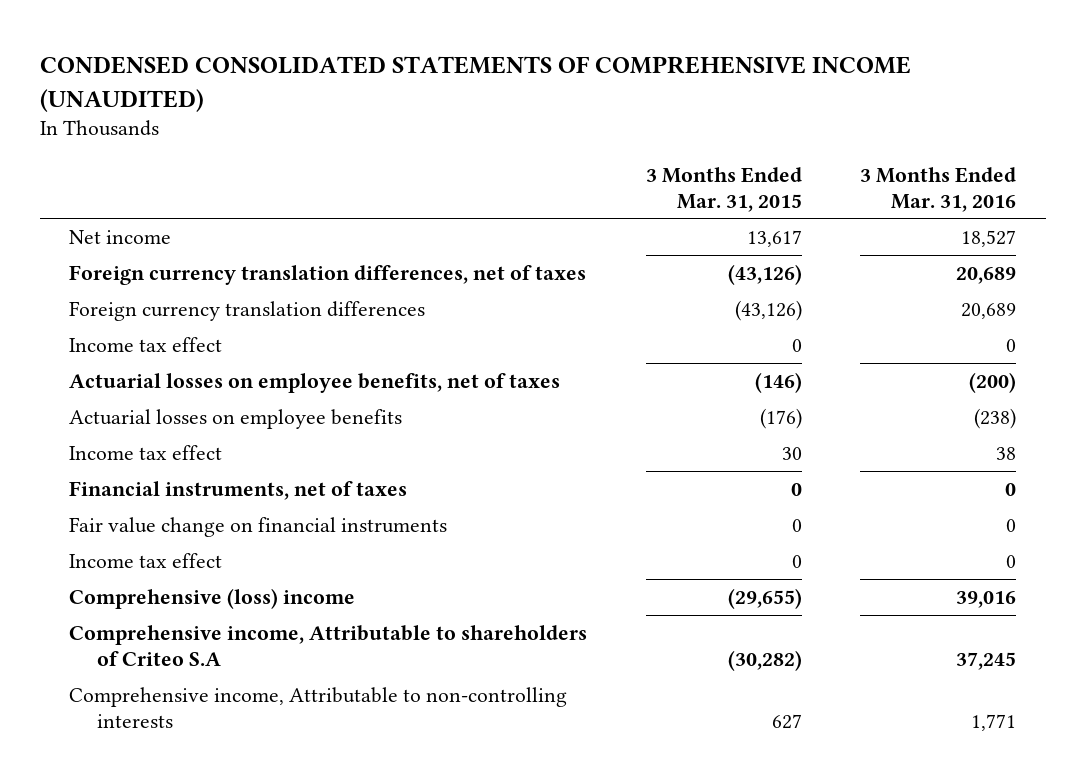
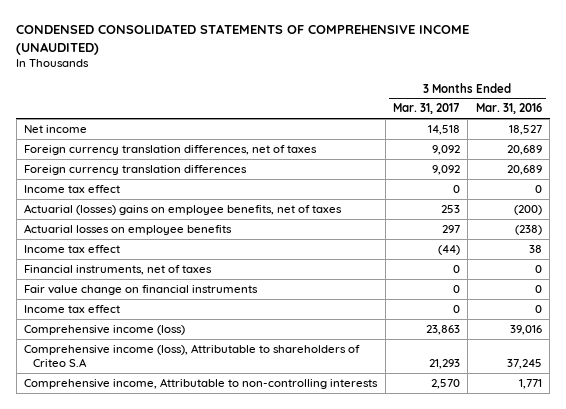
[645,166,802,212] 3 Months Ended Mar. 31, 2015 -> none
none -> [393,103,461,115] Mar. 31, 2017
[69,372,561,393] Actuarial losses on employee benefits, net of taxes -> [24,203,343,215] Actuarial (losses) gains on employee benefits, net of taxes
[69,587,356,609] Comprehensive (loss) income -> [24,324,186,335] Comprehensive income (loss)
[69,624,588,666] Comprehensive income, Attributable to shareholders of Criteo S.A -> [24,343,361,367] Comprehensive income (loss), Attributable to shareholders of Criteo S.A

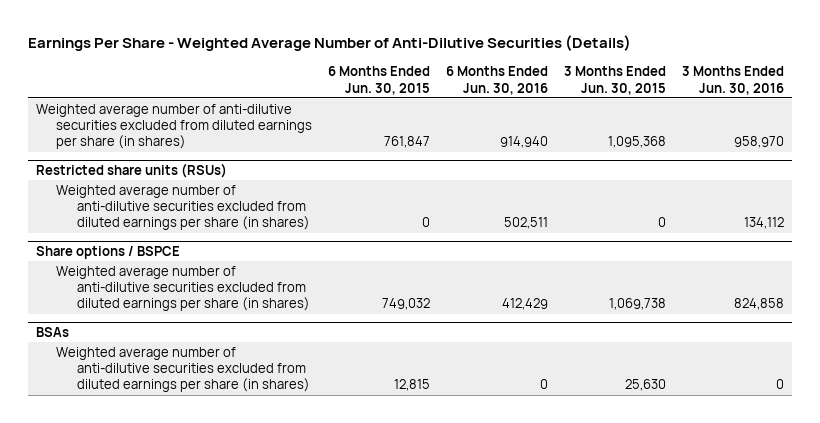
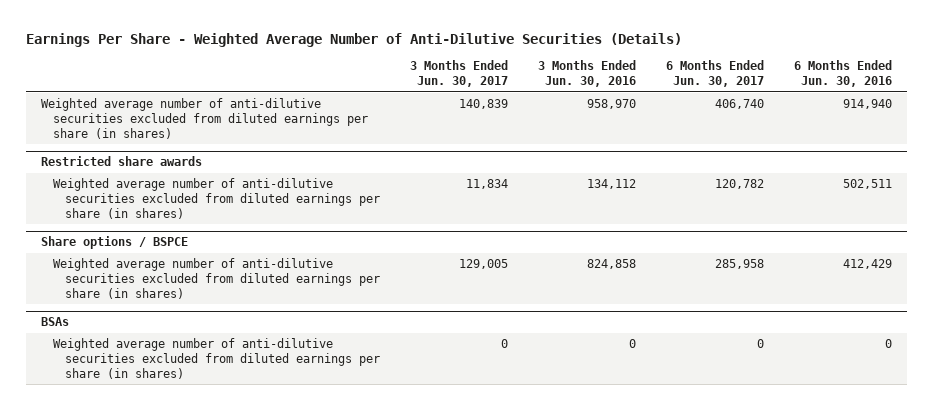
[328,66,431,95] 6 Months Ended Jun. 30, 2015 -> none
[563,66,666,95] 3 Months Ended Jun. 30, 2015 -> none
none -> [409,60,508,88] 3 Months Ended Jun. 30, 2017
none -> [665,60,764,88] 6 Months Ended Jun. 30, 2017
[36,162,228,178] Restricted share units (RSUs) -> [40,156,202,167] Restricted share awards

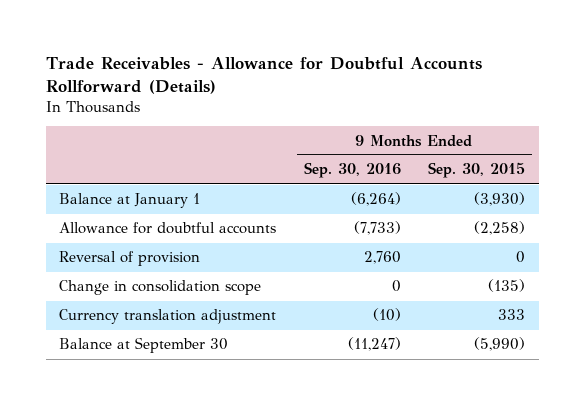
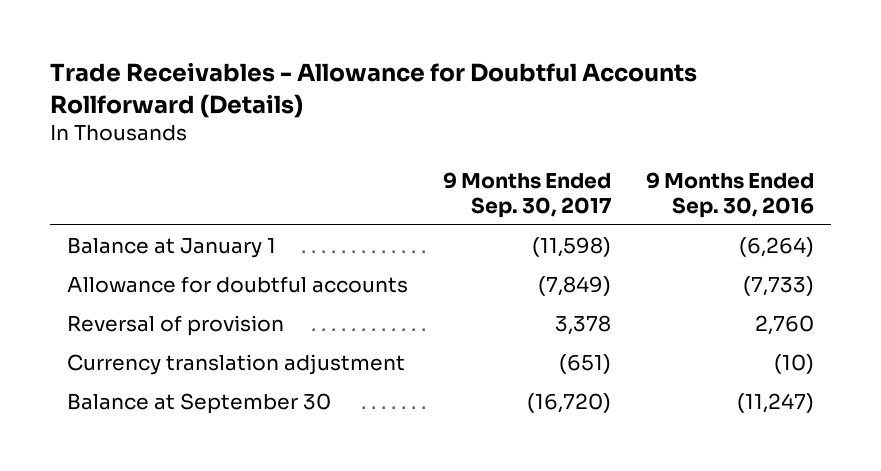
[428,162,526,179] Sep. 30, 2015 -> none
none -> [442,171,611,218] 9 Months Ended Sep. 30, 2017
[59,280,262,296] Change in consolidation scope -> none

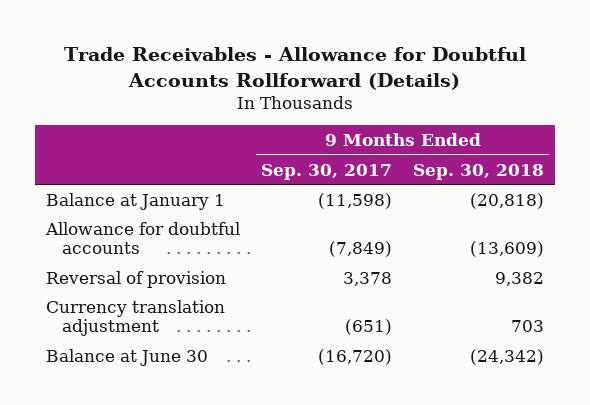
[645,171,814,218] 9 Months Ended Sep. 30, 2016 -> none
none -> [413,163,545,180] Sep. 30, 2018
[67,393,332,415] Balance at September 30 -> [46,348,209,366] Balance at June 30

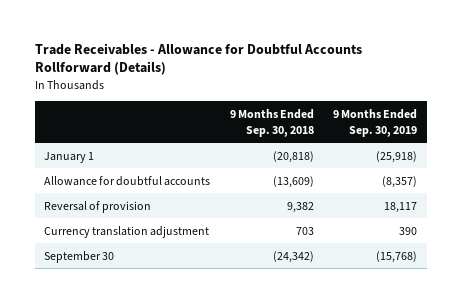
[261,163,393,180] Sep. 30, 2017 -> none
none -> [333,108,418,137] 9 Months Ended Sep. 30, 2019
[46,192,226,210] Balance at January 1 -> [44,151,95,163] January 1
[46,348,209,366] Balance at June 30 -> [44,250,115,263] September 30

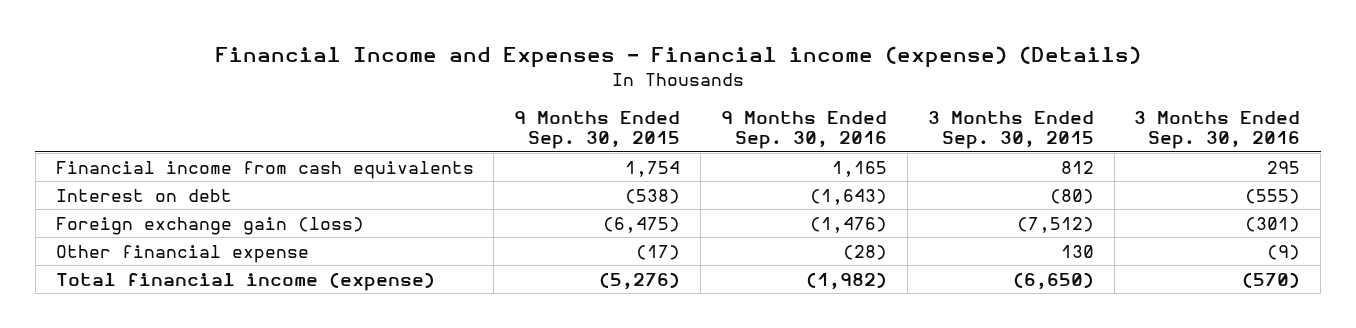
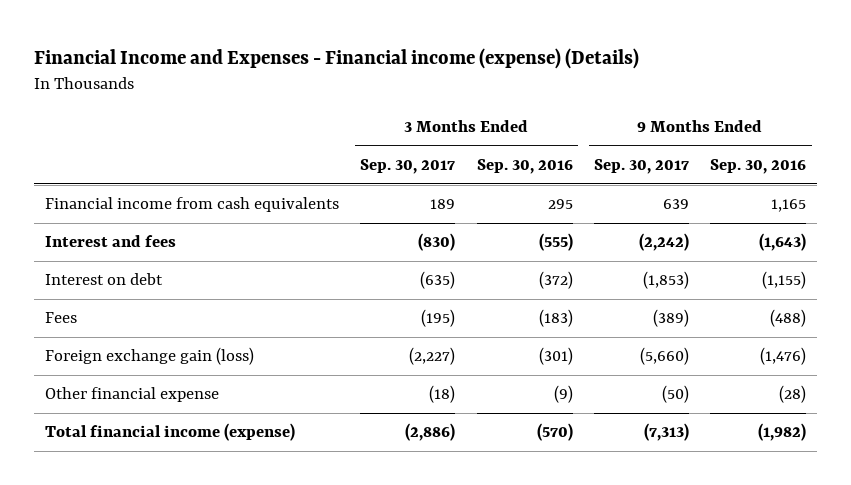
[514,111,681,150] 9 Months Ended Sep. 30, 2015 -> none
[927,111,1094,150] 3 Months Ended Sep. 30, 2015 -> none
none -> [360,159,456,175] Sep. 30, 2017
none -> [593,159,689,175] Sep. 30, 2017
none -> [44,235,176,248] Interest and fees
[809,188,887,205] (1,643) -> [762,271,807,290] (1,155)
[1245,188,1301,204] (555) -> [538,271,573,290] (372)
none -> [44,312,77,324] Fees

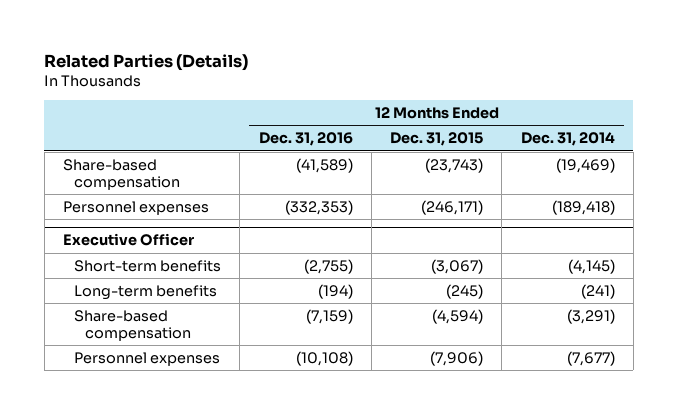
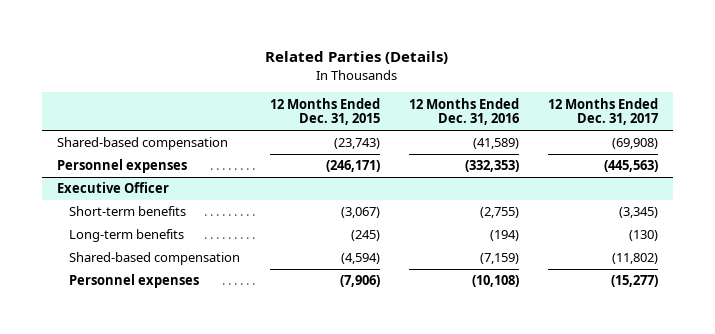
[520,132,615,147] Dec. 31, 2014 -> none
none -> [547,97,658,126] 12 Months Ended Dec. 31, 2017
[62,158,181,191] Share-based compensation -> [56,137,228,151] Shared-based compensation
[74,309,192,342] Share-based compensation -> [69,252,241,266] Shared-based compensation

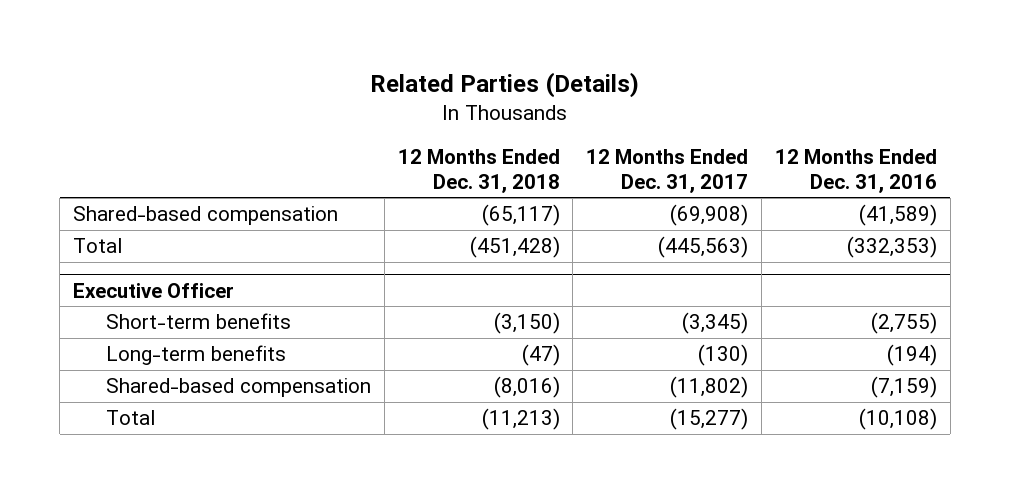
[269,97,380,126] 12 Months Ended Dec. 31, 2015 -> none
none -> [397,148,560,193] 12 Months Ended Dec. 31, 2018
[56,159,187,174] Personnel expenses -> [73,238,123,254] Total
[69,274,200,289] Personnel expenses -> [105,410,155,426] Total

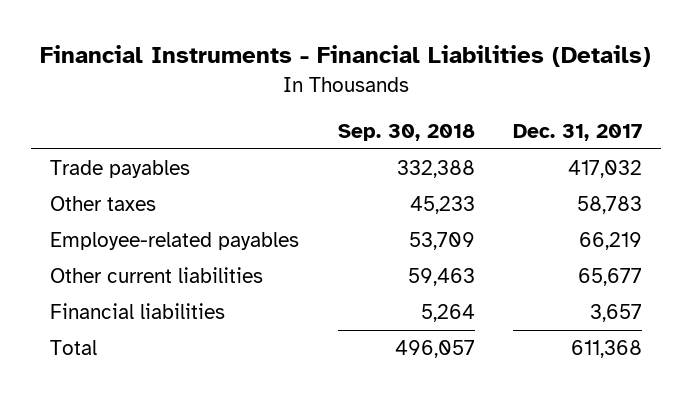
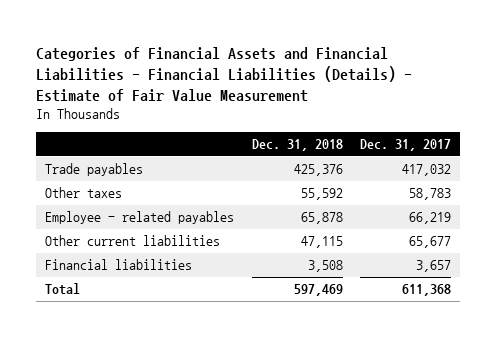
[40,45,652,68] Financial Instruments - Financial Liabilities (Details) -> [36,46,413,102] Categories of Financial Assets and Financial Liabilities - Financial Liabilities (Details) - Estimate of Fair Value Measurement
[337,123,475,141] Sep. 30, 2018 -> none
none -> [251,139,343,152] Dec. 31, 2018
[50,232,300,251] Employee-related payables -> [45,211,235,225] Employee - related payables

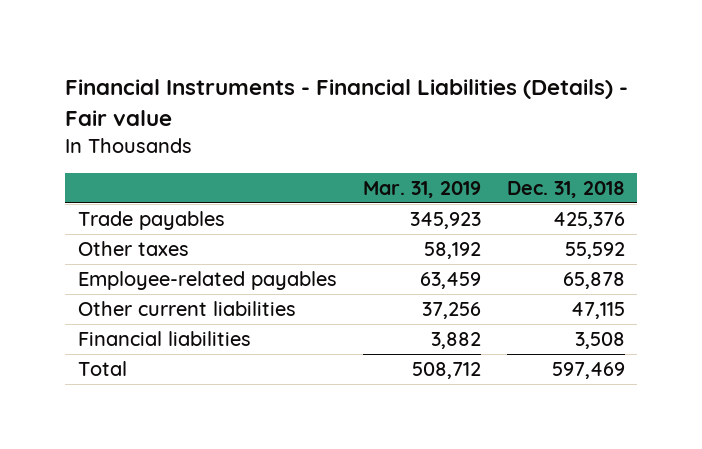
[36,46,413,102] Categories of Financial Assets and Financial Liabilities - Financial Liabilities (Details) - Estimate of Fair Value Measurement -> [64,79,628,127] Financial Instruments - Financial Liabilities (Details) - Fair value
[360,139,452,152] Dec. 31, 2017 -> none
none -> [362,180,481,198] Mar. 31, 2019
[45,211,235,225] Employee - related payables -> [77,271,337,291] Employee-related payables

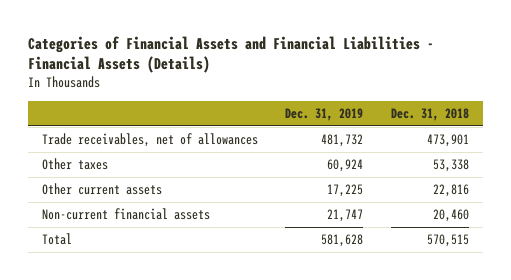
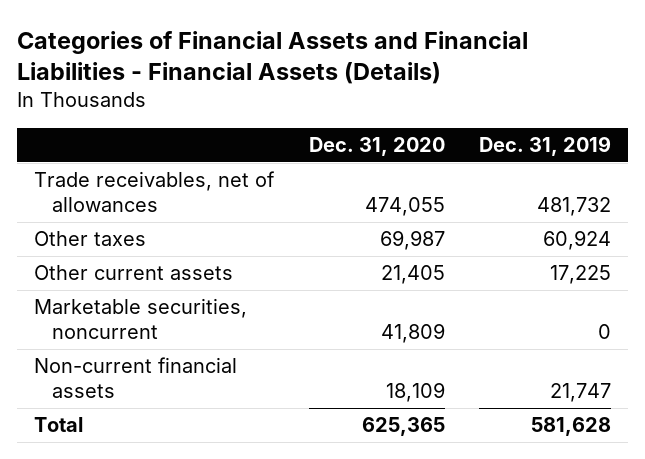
[391,107,470,121] Dec. 31, 2018 -> none
none -> [308,137,445,157] Dec. 31, 2020
none -> [34,298,248,340] Marketable securities, noncurrent

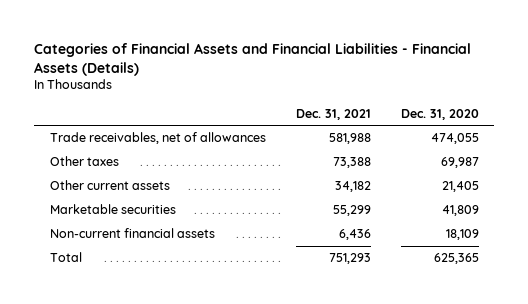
[478,136,611,157] Dec. 31, 2019 -> none
none -> [295,108,371,120] Dec. 31, 2021
[34,298,248,340] Marketable securities, noncurrent -> [49,204,176,215] Marketable securities

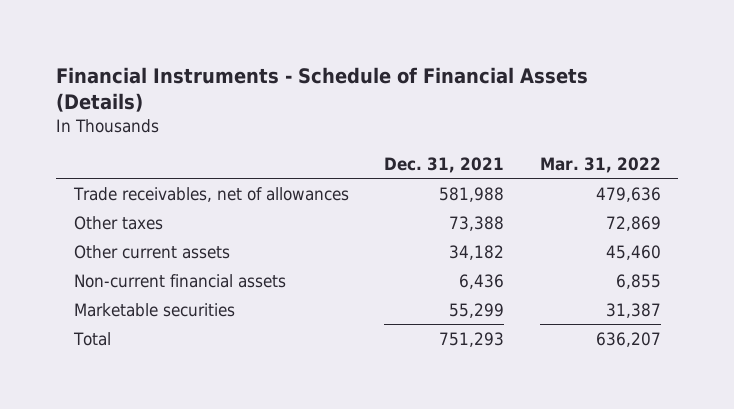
[34,42,472,76] Categories of Financial Assets and Financial Liabilities - Financial Assets (Details) -> [56,66,589,113] Financial Instruments - Schedule of Financial Assets (Details)
[400,108,479,120] Dec. 31, 2020 -> none
none -> [539,157,661,174] Mar. 31, 2022
[49,204,176,215] Marketable securities -> [73,302,235,317] Marketable securities

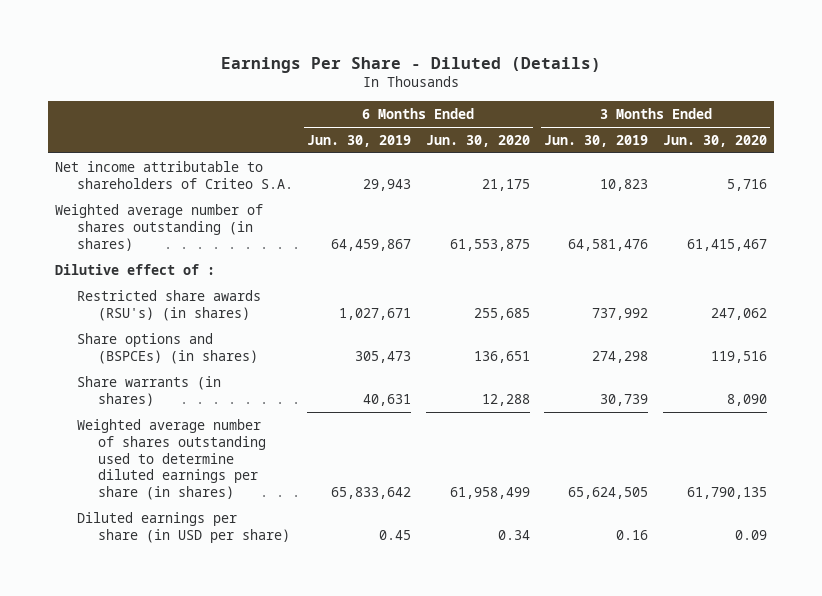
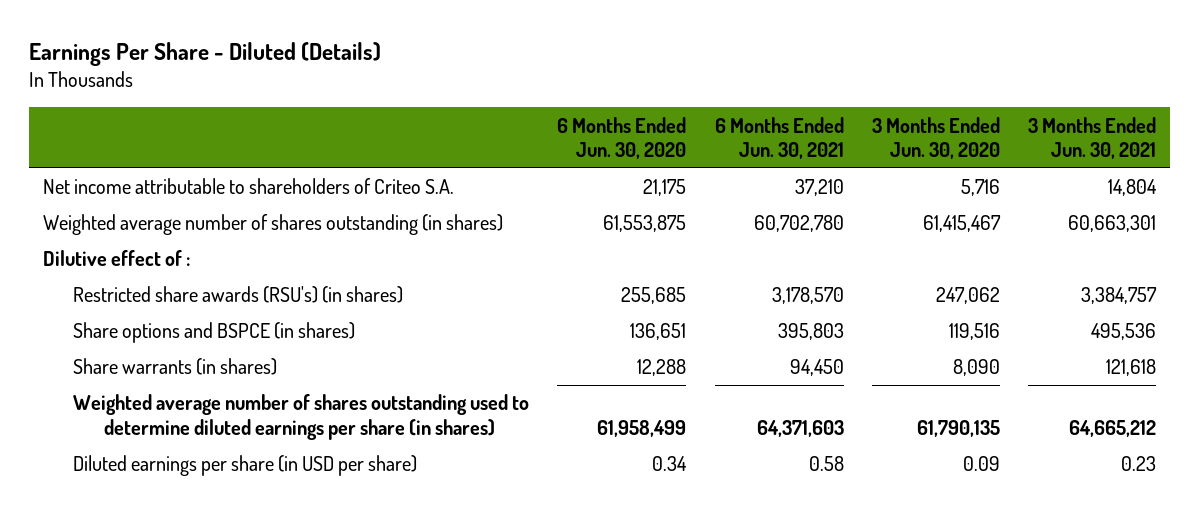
[307,134,412,147] Jun. 30, 2019 -> none
[544,134,649,147] Jun. 30, 2019 -> none
none -> [714,116,844,160] 6 Months Ended Jun. 30, 2021
none -> [1028,116,1157,160] 3 Months Ended Jun. 30, 2021
[76,332,259,364] Share options and (BSPCEs) (in shares) -> [73,322,356,344] Share options and BSPCE (in shares)

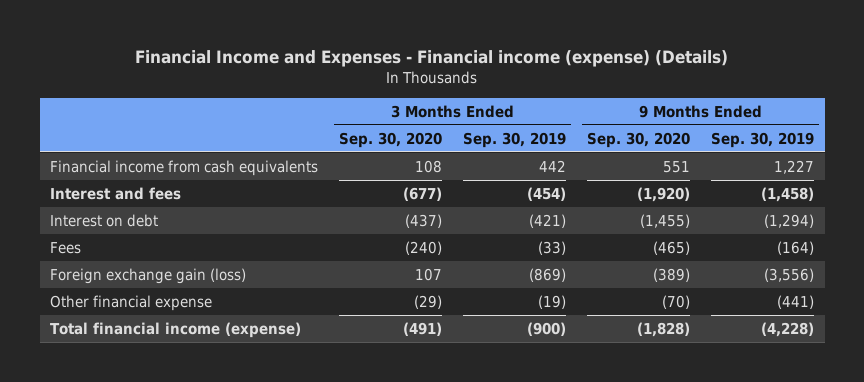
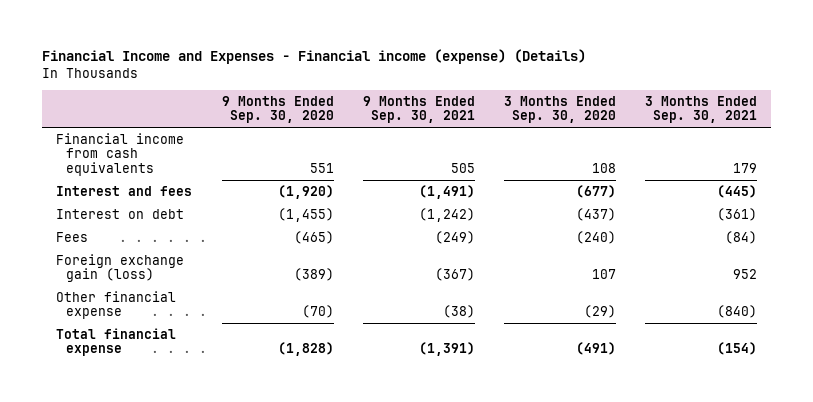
[463,131,567,148] Sep. 30, 2019 -> none
[711,131,815,148] Sep. 30, 2019 -> none
none -> [362,96,475,124] 9 Months Ended Sep. 30, 2021
none -> [644,96,757,124] 3 Months Ended Sep. 30, 2021
[50,321,302,338] Total financial income (expense) -> [56,328,177,357] Total financial expense

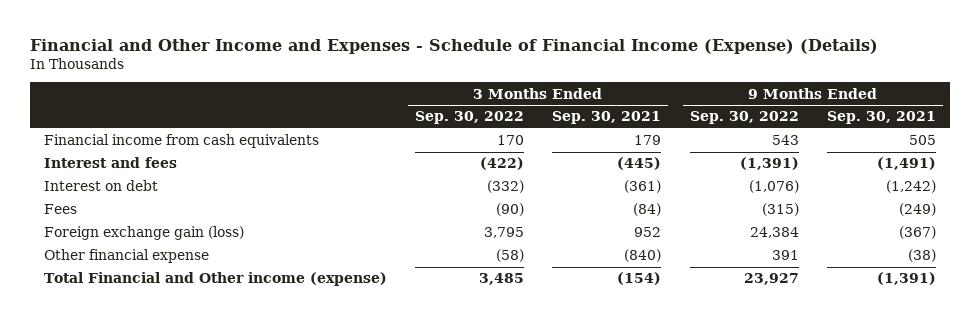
[41,49,586,65] Financial Income and Expenses - Financial income (expense) (Details) -> [29,38,878,54] Financial and Other Income and Expenses - Schedule of Financial Income (Expense) (Details)
[221,96,334,124] 9 Months Ended Sep. 30, 2020 -> none
[503,96,616,124] 3 Months Ended Sep. 30, 2020 -> none
none -> [415,111,525,125] Sep. 30, 2022
none -> [689,111,799,125] Sep. 30, 2022
[56,328,177,357] Total financial expense -> [43,272,387,287] Total Financial and Other income (expense)

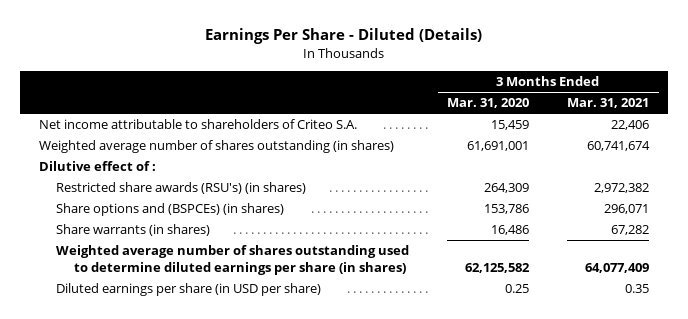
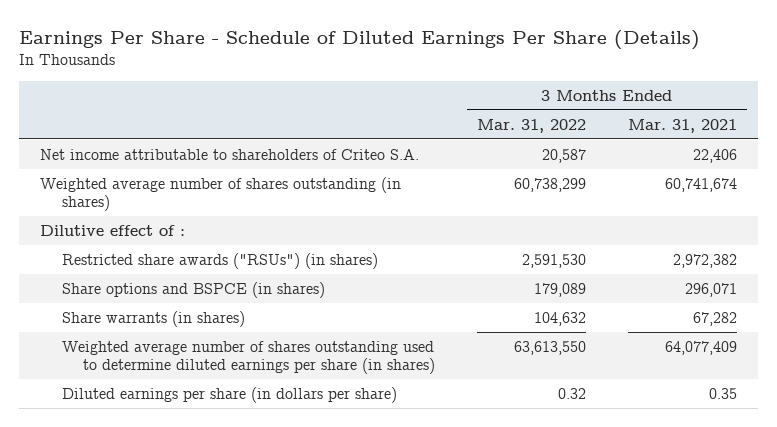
[205,28,483,45] Earnings Per Share - Diluted (Details) -> [19,29,701,50] Earnings Per Share - Schedule of Diluted Earnings Per Share (Details)
[447,98,530,109] Mar. 31, 2020 -> none
none -> [477,118,587,133] Mar. 31, 2022
[56,182,307,195] Restricted share awards (RSU's) (in shares) -> [61,252,378,269] Restricted share awards ("RSUs") (in shares)
[56,203,285,217] Share options and (BSPCEs) (in shares) -> [61,281,325,298] Share options and BSPCE (in shares)
[56,283,322,297] Diluted earnings per share (in USD per share) -> [61,386,397,403] Diluted earnings per share (in dollars per share)

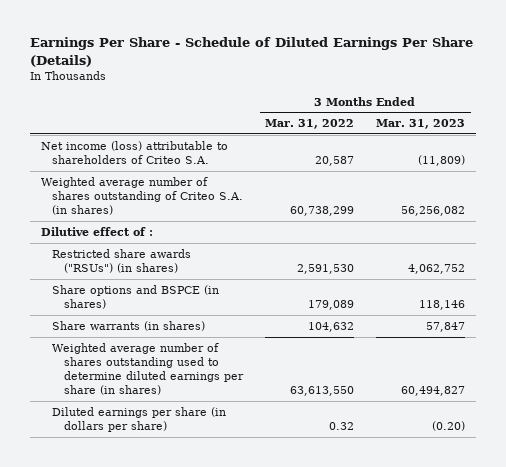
[627,118,737,133] Mar. 31, 2021 -> none
none -> [376,119,466,130] Mar. 31, 2023
[40,148,420,160] Net income attributable to shareholders of Criteo S.A. -> [40,140,228,164] Net income (loss) attributable to shareholders of Criteo S.A.
[40,176,402,212] Weighted average number of shares outstanding (in shares) -> [40,176,244,215] Weighted average number of shares outstanding of Criteo S.A. (in shares)

